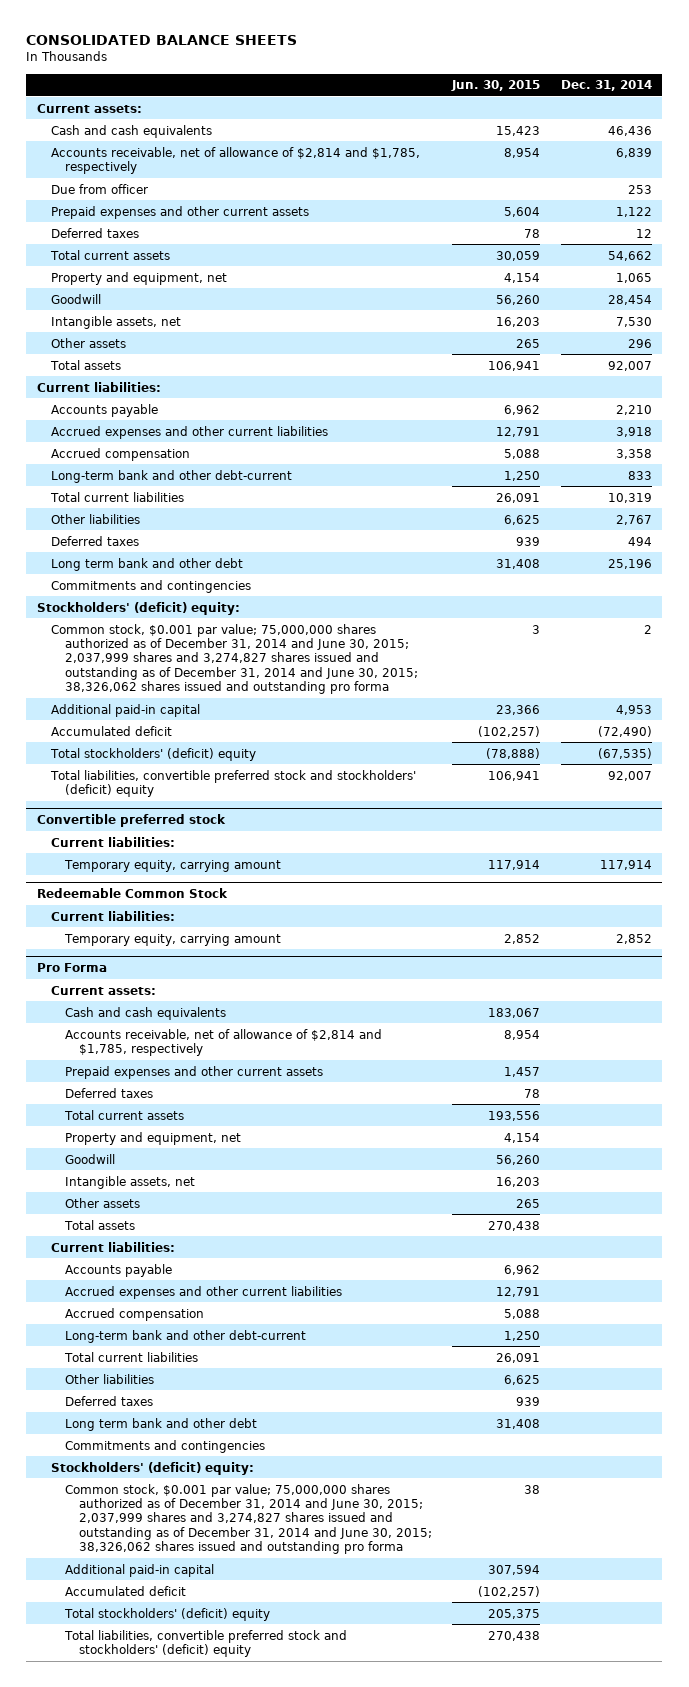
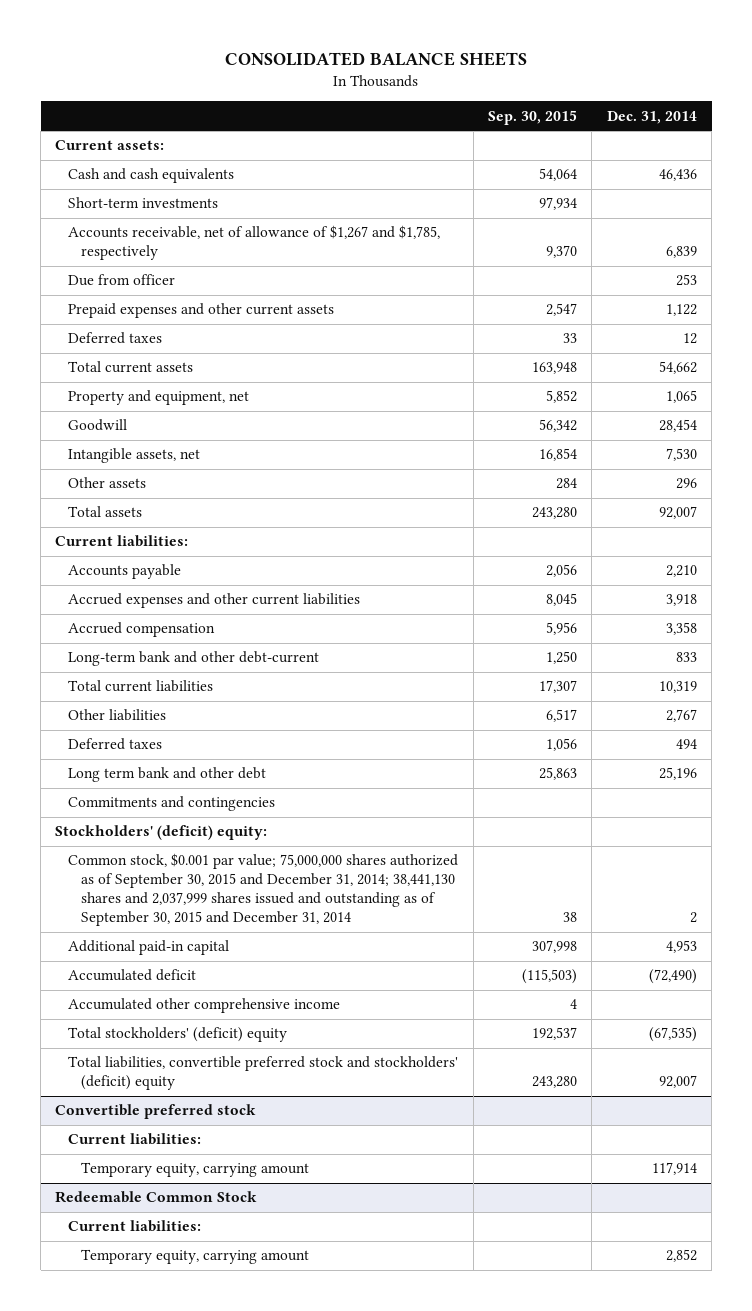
[451,80,541,92] Jun. 30, 2015 -> none
none -> [488,109,578,125] Sep. 30, 2015
none -> [68,197,219,209] Short-term investments
[50,146,420,174] Accounts receivable, net of allowance of $2,814 and $1,785, respectively -> [68,225,441,261] Accounts receivable, net of allowance of $1,267 and $1,785, respectively
[50,623,418,694] Common stock, $0.001 par value; 75,000,000 shares authorized as of December 31, 2014 and June 30, 2015; 2,037,999 shares and 3,274,827 shares issued and outstanding as of December 31, 2014 and June 30, 2015; 38,326,062 shares issued and outstanding pro forma -> [68,853,459,927] Common stock, $0.001 par value; 75,000,000 shares authorized as of September 30, 2015 and December 31, 2014; 38,441,130 shares and 2,037,999 shares issued and outstanding as of September 30, 2015 and December 31, 2014
none -> [68,998,341,1014] Accumulated other comprehensive income
[36,962,107,972] Pro Forma -> none
[50,985,156,995] Current assets: -> none
[64,1006,226,1020] Cash and cash equivalents -> none
[64,1028,382,1056] Accounts receivable, net of allowance of $2,814 and $1,785, respectively -> none
[64,1065,323,1079] Prepaid expenses and other current assets -> none
[64,1087,153,1098] Deferred taxes -> none
[63,1109,184,1120] Total current assets -> none
[64,1131,241,1145] Property and equipment, net -> none
[64,1153,115,1164] Goodwill -> none
[64,1175,195,1189] Intangible assets, net -> none
[64,1197,140,1208] Other assets -> none
[63,1219,135,1230] Total assets -> none
[50,1241,175,1252] Current liabilities: -> none
[64,1263,172,1277] Accounts payable -> none
[64,1285,342,1299] Accrued expenses and other current liabilities -> none
[64,1307,204,1321] Accrued compensation -> none
[64,1329,306,1343] Long-term bank and other debt-current -> none
[63,1351,198,1362] Total current liabilities -> none
[64,1373,154,1384] Other liabilities -> none
[64,1395,153,1406] Deferred taxes -> none
[64,1417,257,1431] Long term bank and other debt -> none
[64,1439,265,1453] Commitments and contingencies -> none
[50,1461,254,1475] Stockholders' (deficit) equity: -> none
[64,1483,432,1554] Common stock, $0.001 par value; 75,000,000 shares authorized as of December 31, 2014 and June 30, 2015; 2,037,999 shares and 3,274,827 shares issued and outstanding as of December 31, 2014 and June 30, 2015; 38,326,062 shares issued and outstanding pro forma -> none
[64,1563,214,1577] Additional paid-in capital -> none
[64,1585,186,1596] Accumulated deficit -> none
[63,1607,270,1621] Total stockholders' (deficit) equity -> none
[63,1629,347,1657] Total liabilities, convertible preferred stock and stockholders' (deficit) equity -> none

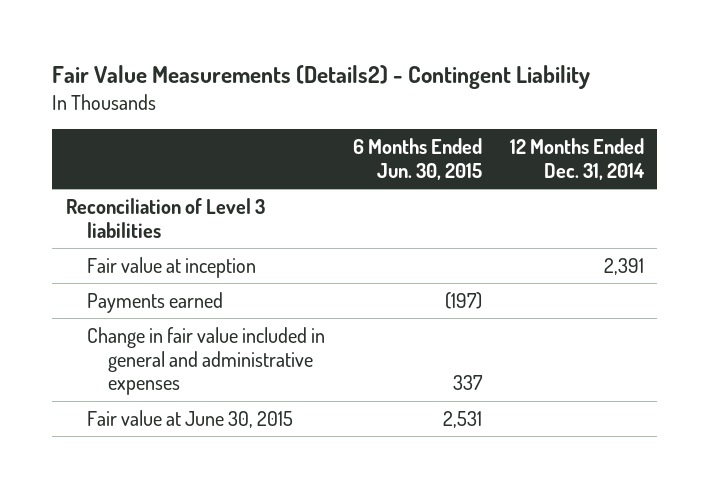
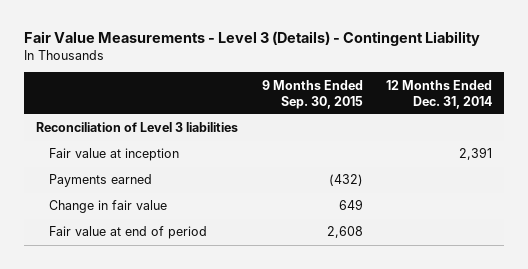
[52,64,591,89] Fair Value Measurements (Details2) - Contingent Liability -> [23,31,480,47] Fair Value Measurements - Level 3 (Details) - Contingent Liability
[352,138,482,180] 6 Months Ended Jun. 30, 2015 -> none
none -> [261,79,363,109] 9 Months Ended Sep. 30, 2015
[87,326,326,396] Change in fair value included in general and administrative expenses -> [49,200,168,214] Change in fair value
[87,409,294,428] Fair value at June 30, 2015 -> [49,226,208,240] Fair value at end of period

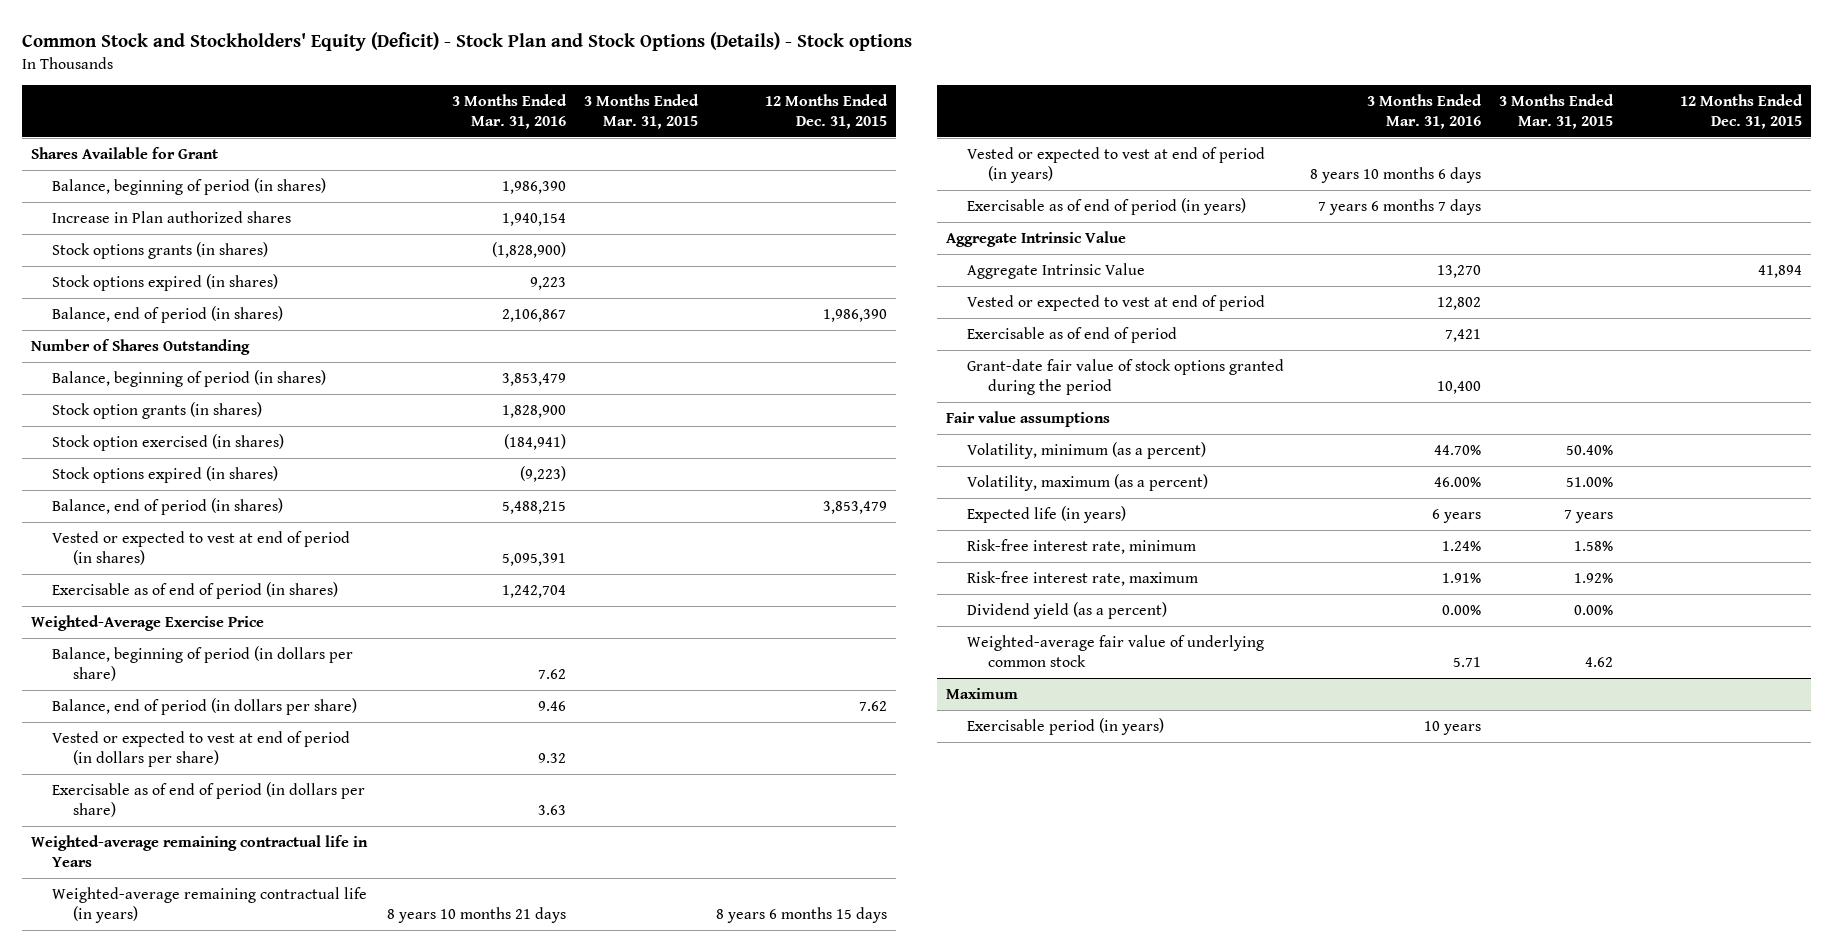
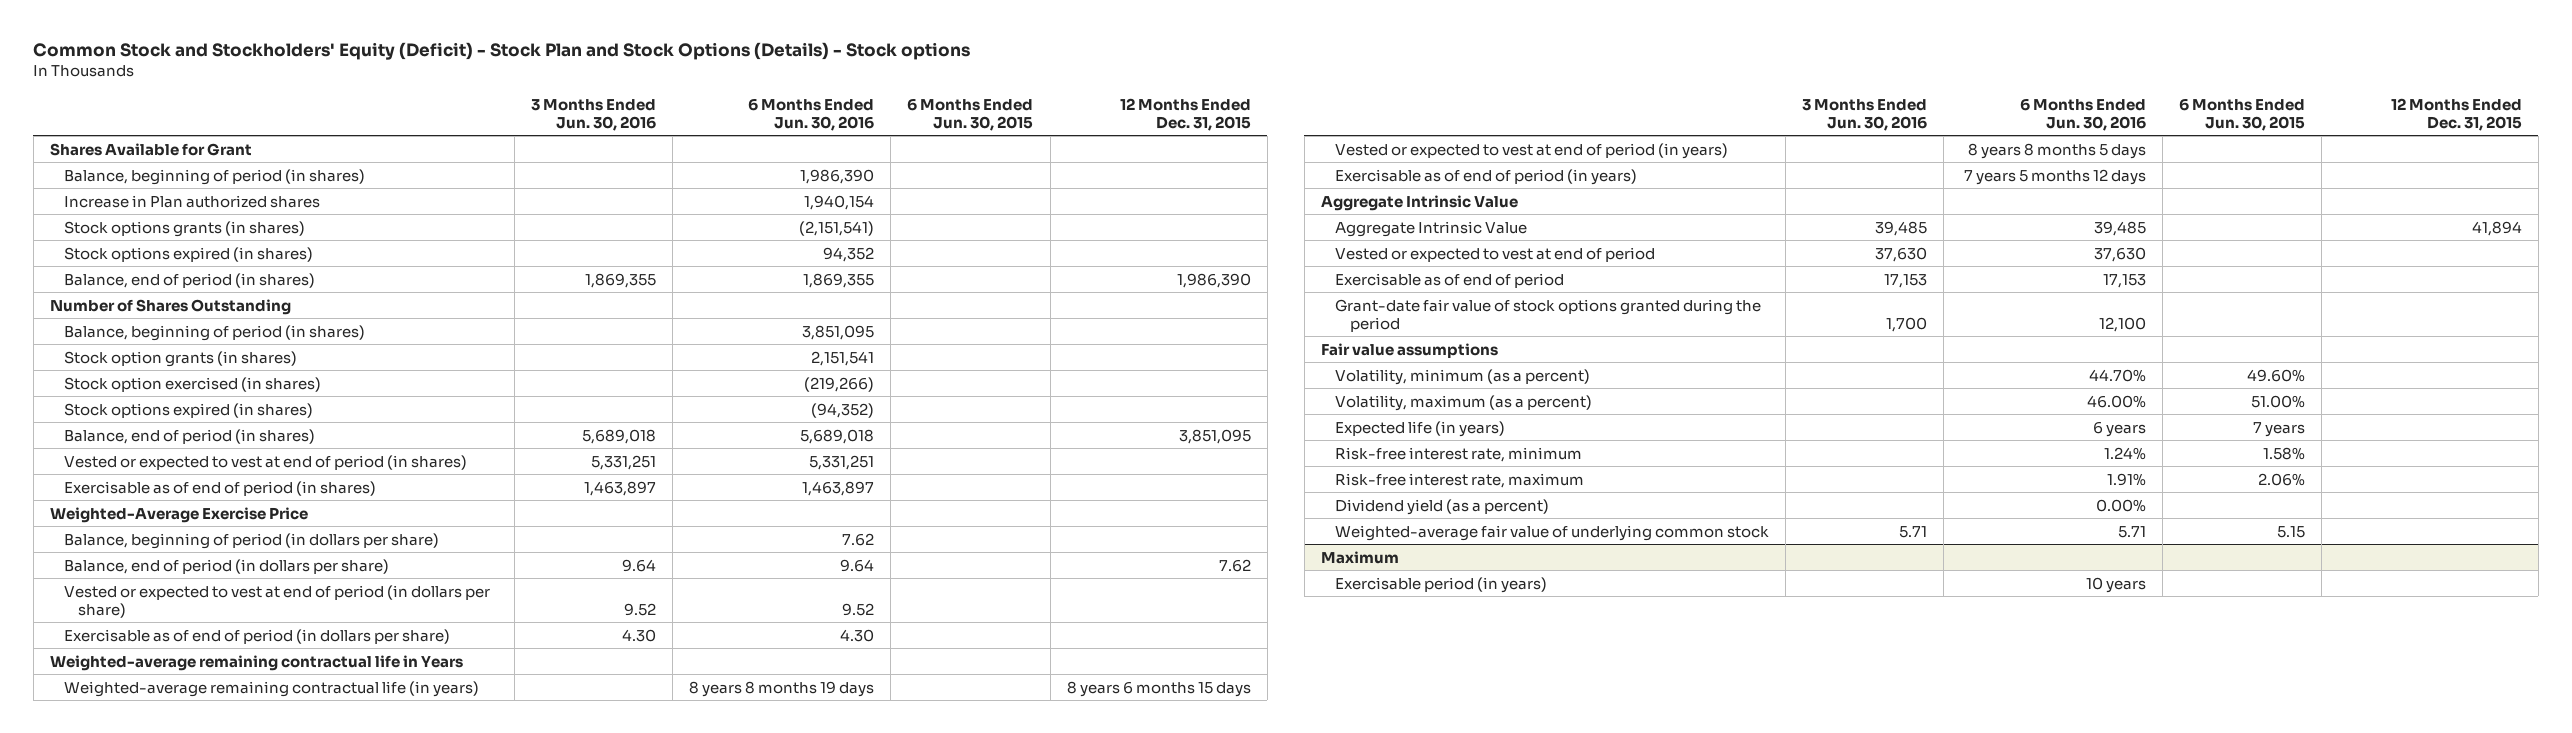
[451,94,567,129] 3 Months Ended Mar. 31, 2016 -> none
[583,94,699,129] 3 Months Ended Mar. 31, 2015 -> none
none -> [531,98,657,131] 3 Months Ended Jun. 30, 2016
none -> [748,97,875,131] 6 Months Ended Jun. 30, 2016
none -> [907,97,1034,131] 6 Months Ended Jun. 30, 2015
[823,501,888,515] 3,853,479 -> [1178,428,1251,444] 3,851,095

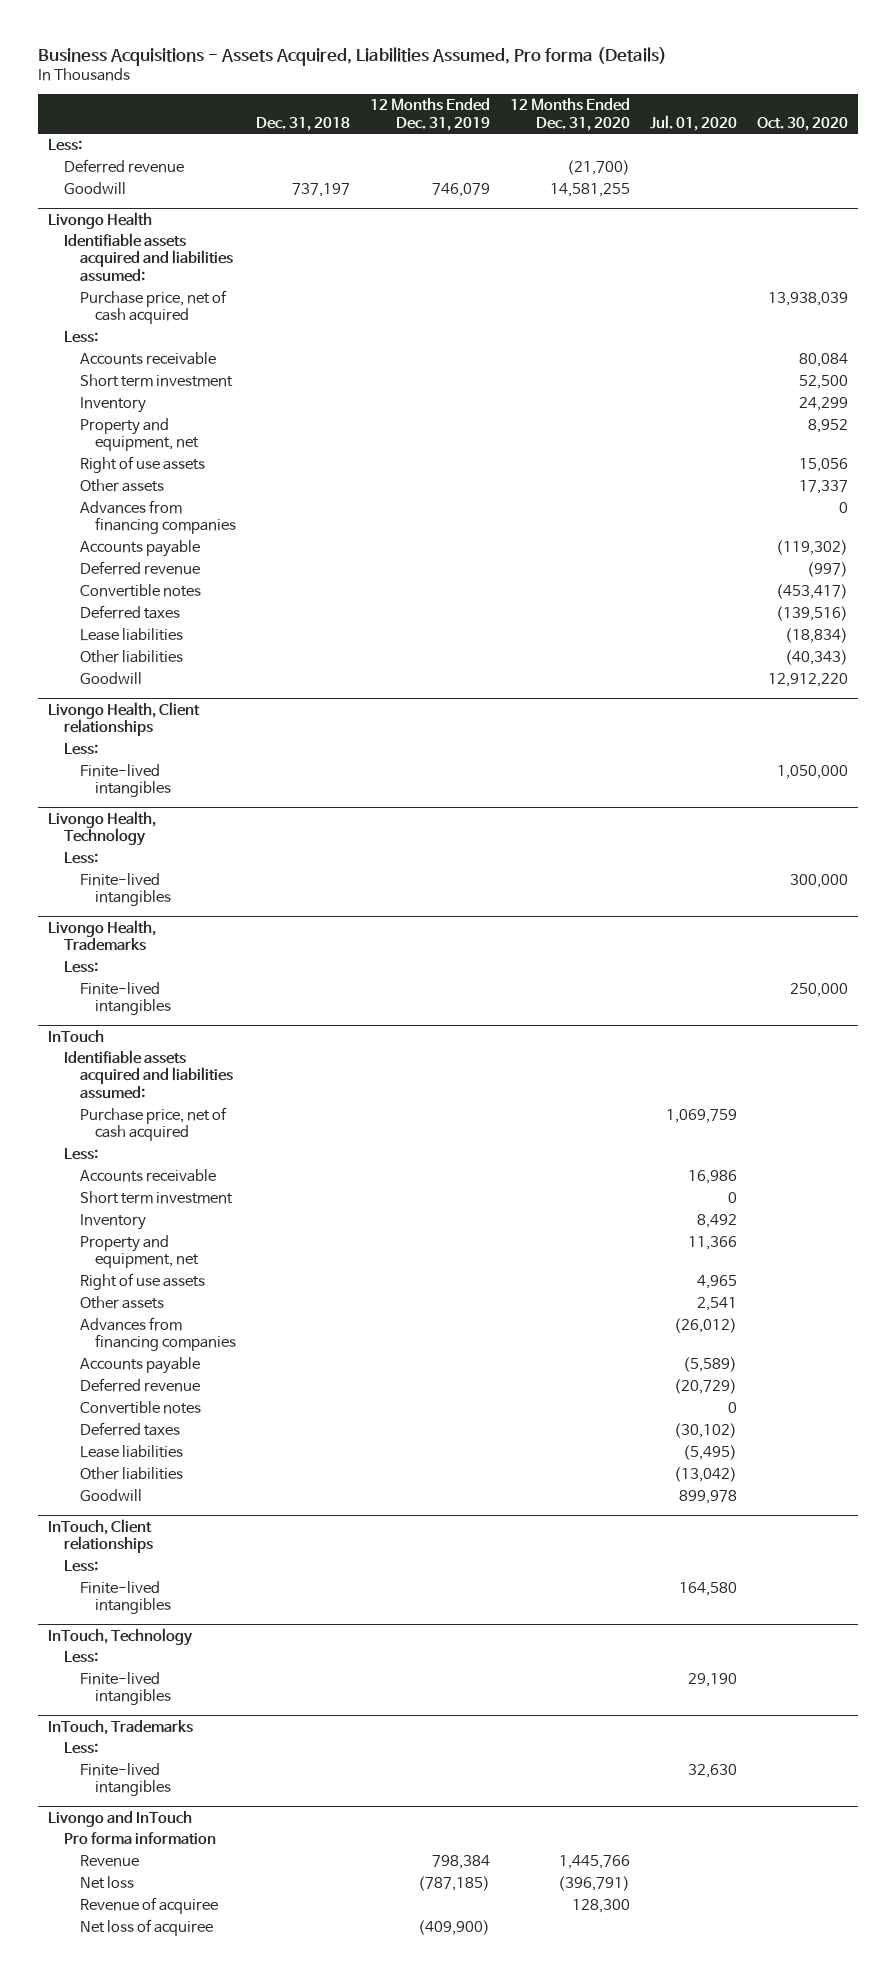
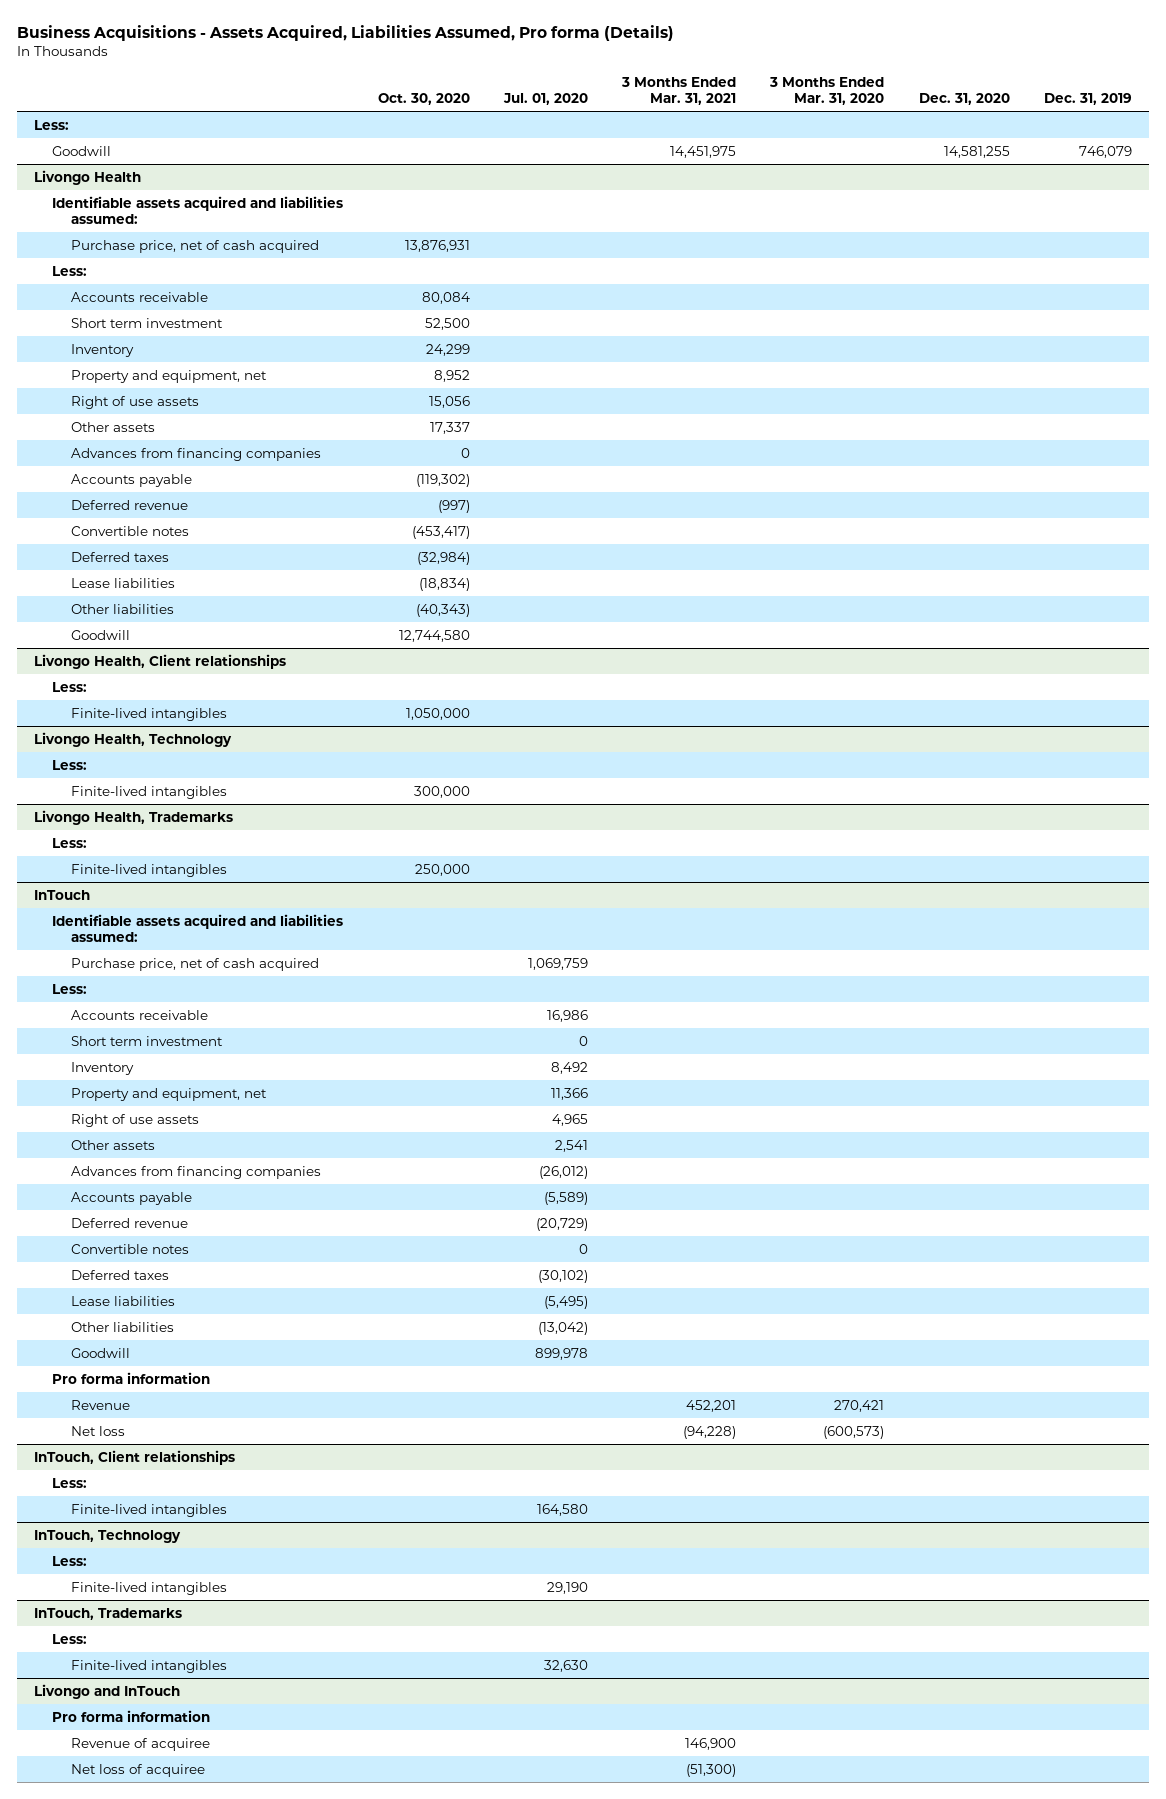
[256,116,351,131] Dec. 31, 2018 -> none
[370,98,491,131] 12 Months Ended Dec. 31, 2019 -> none
[509,98,630,131] 12 Months Ended Dec. 31, 2020 -> none
none -> [621,77,737,106] 3 Months Ended Mar. 31, 2021
none -> [769,77,885,106] 3 Months Ended Mar. 31, 2020
none -> [918,93,1010,106] Dec. 31, 2020
none -> [1043,93,1132,106] Dec. 31, 2019
[64,158,185,173] Deferred revenue -> none
[767,291,848,306] 13,938,039 -> [404,239,470,252] 13,876,931
[775,605,848,621] (139,516) -> [416,551,470,565] (32,984)
[767,672,848,687] 12,912,220 -> [398,629,470,642] 12,744,580
none -> [52,1371,211,1384] Pro forma information
none -> [70,1399,130,1410] Revenue
none -> [70,1425,125,1436] Net loss
[79,1854,139,1867] Revenue -> none
[79,1875,134,1889] Net loss -> none

